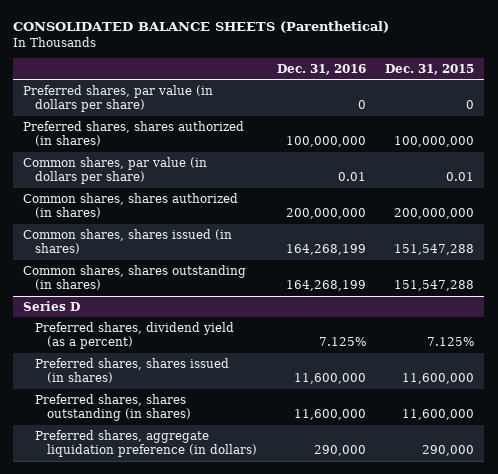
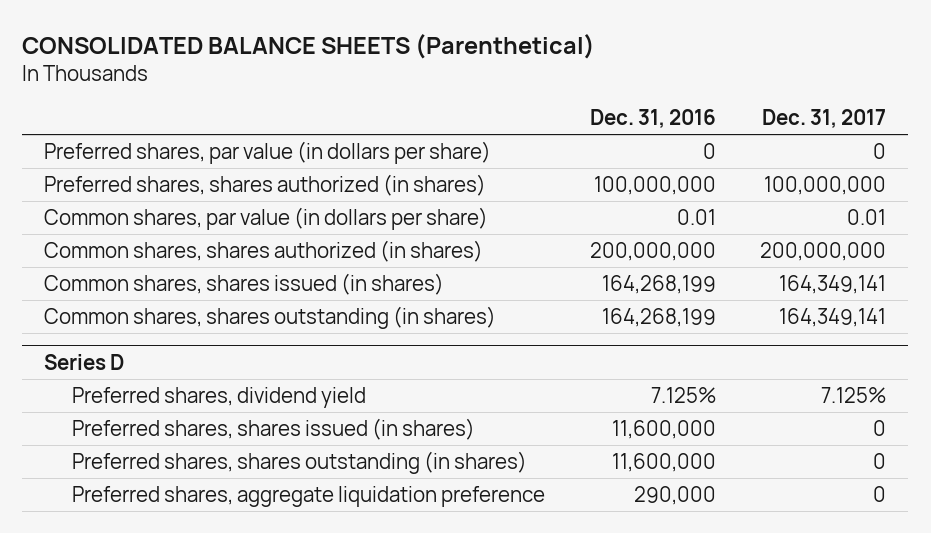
[385,63,475,75] Dec. 31, 2015 -> none
none -> [762,109,887,129] Dec. 31, 2017
[35,321,235,350] Preferred shares, dividend yield (as a percent) -> [72,386,367,408] Preferred shares, dividend yield
[35,429,257,458] Preferred shares, aggregate liquidation preference (in dollars) -> [72,485,546,507] Preferred shares, aggregate liquidation preference

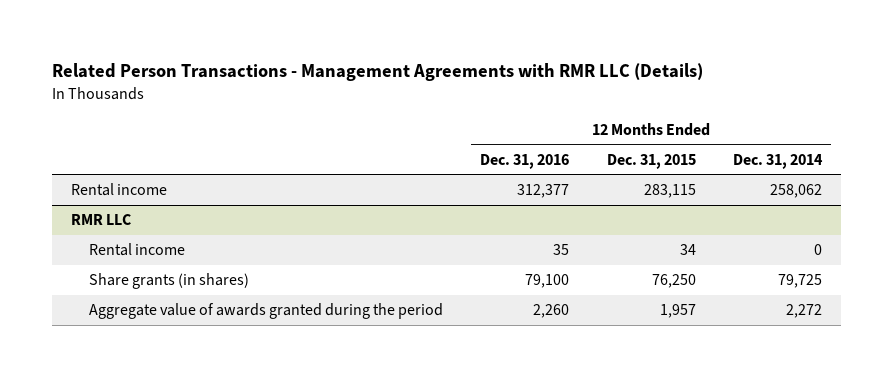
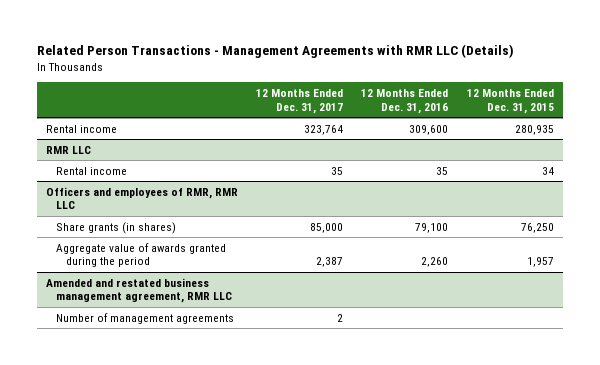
[732,153,823,169] Dec. 31, 2014 -> none
none -> [256,89,344,114] 12 Months Ended Dec. 31, 2017
[517,184,570,199] 312,377 -> [409,124,449,135] 309,600
[643,184,696,199] 283,115 -> [514,124,554,135] 280,935
none -> [46,186,239,210] Officers and employees of RMR, RMR LLC
none -> [46,277,233,304] Amended and restated business management agreement, RMR LLC
none -> [56,312,235,324] Number of management agreements

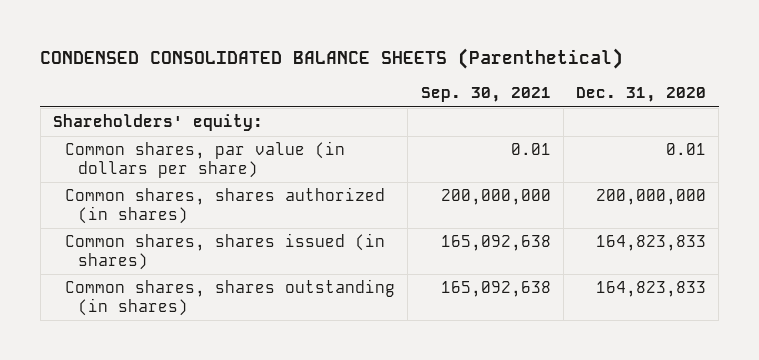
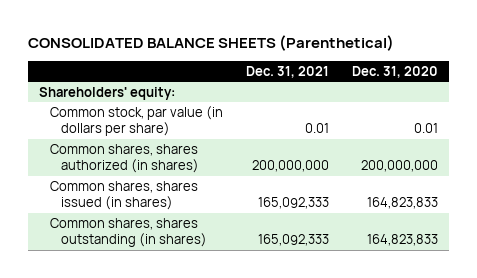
[40,47,624,69] CONDENSED CONSOLIDATED BALANCE SHEETS (Parenthetical) -> [27,35,394,52] CONSOLIDATED BALANCE SHEETS (Parenthetical)
[420,87,551,103] Sep. 30, 2021 -> none
none -> [245,66,329,79] Dec. 31, 2021
[65,141,346,178] Common shares, par value (in dollars per share) -> [49,105,223,137] Common stock, par value (in dollars per share)

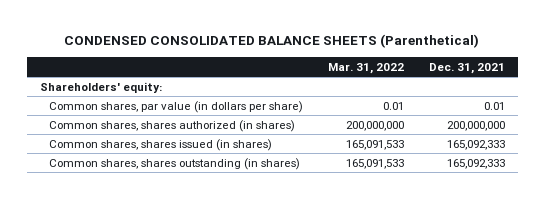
[27,35,394,52] CONSOLIDATED BALANCE SHEETS (Parenthetical) -> [64,34,480,49] CONDENSED CONSOLIDATED BALANCE SHEETS (Parenthetical)
[351,66,438,79] Dec. 31, 2020 -> none
none -> [328,62,405,74] Mar. 31, 2022
[49,105,223,137] Common stock, par value (in dollars per share) -> [49,100,304,113] Common shares, par value (in dollars per share)

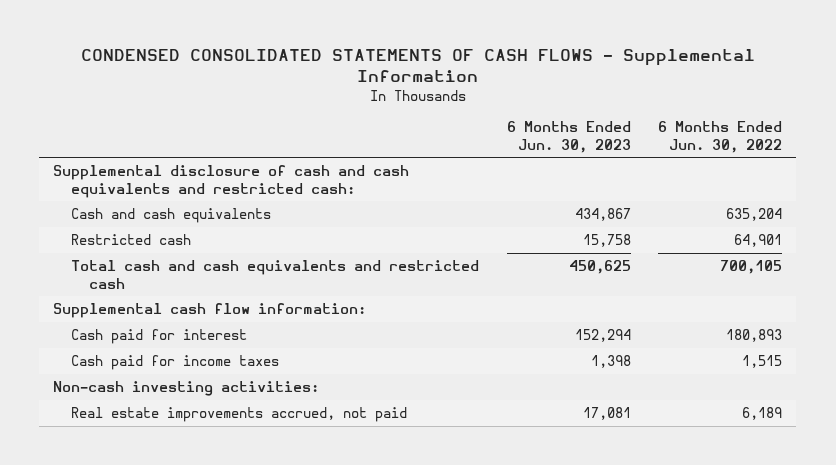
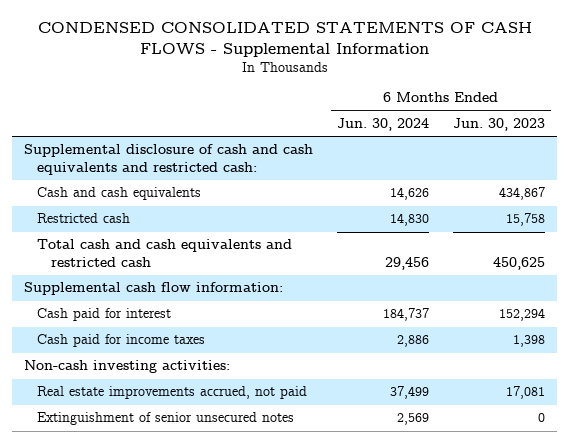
[658,121,783,153] 6 Months Ended Jun. 30, 2022 -> none
none -> [337,117,430,131] Jun. 30, 2024
none -> [37,412,295,426] Extinguishment of senior unsecured notes

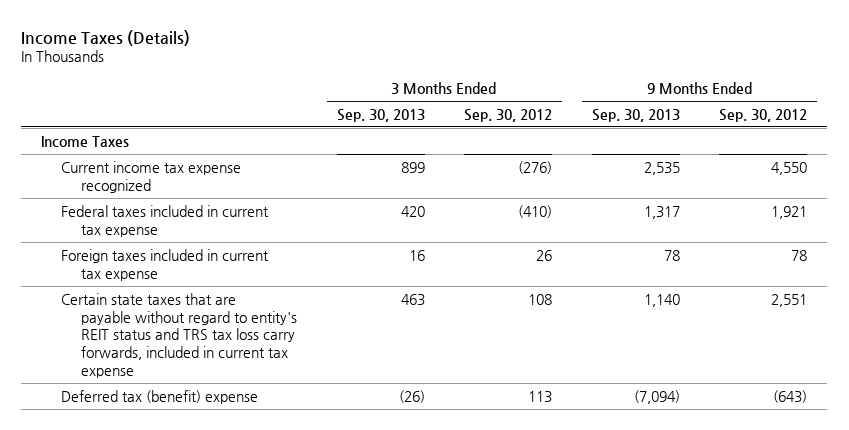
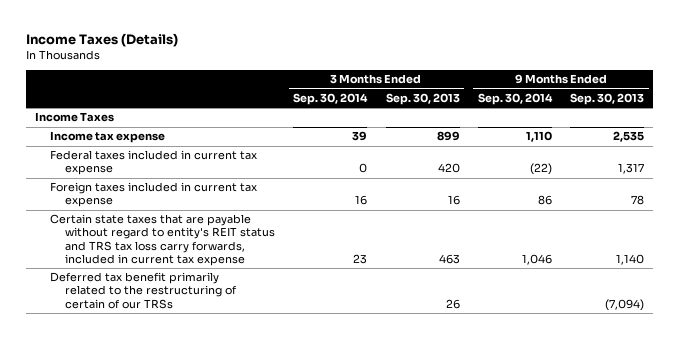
[464,108,553,122] Sep. 30, 2012 -> none
[719,108,808,122] Sep. 30, 2012 -> none
none -> [293,92,369,105] Sep. 30, 2014
none -> [477,92,553,105] Sep. 30, 2014
[60,160,241,193] Current income tax expense recognized -> [50,131,166,144] Income tax expense
[60,389,258,404] Deferred tax (benefit) expense -> [50,272,237,309] Deferred tax benefit primarily related to the restructuring of certain of our TRSs
[398,389,425,403] (26) -> [445,298,460,309] 26

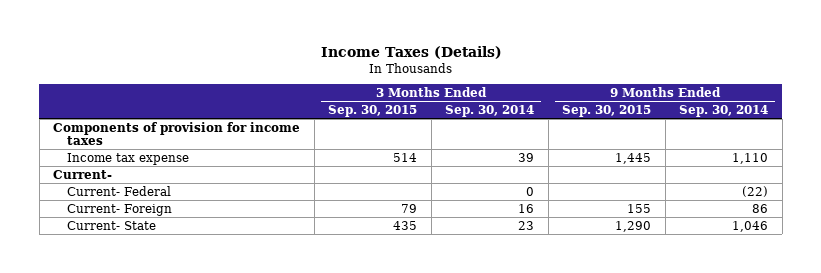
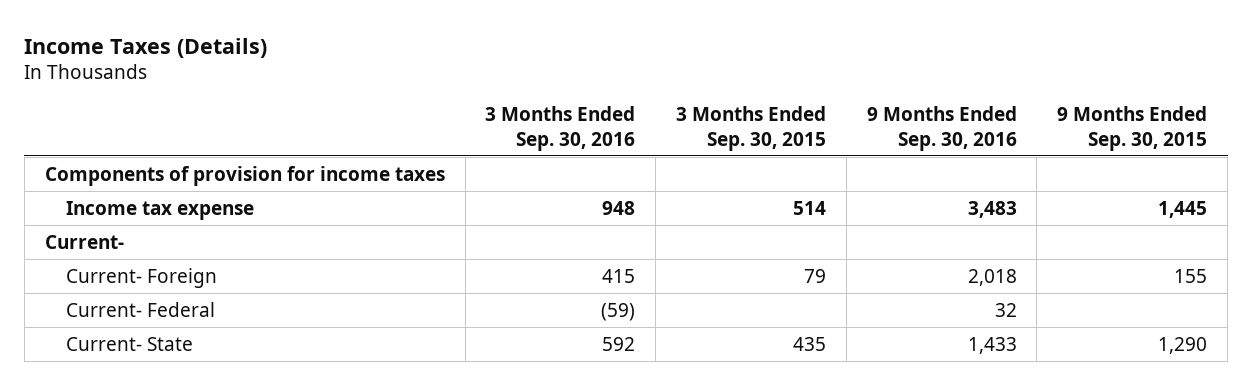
[445,104,535,117] Sep. 30, 2014 -> none
[679,104,769,117] Sep. 30, 2014 -> none
none -> [485,106,636,151] 3 Months Ended Sep. 30, 2016
none -> [866,106,1017,151] 9 Months Ended Sep. 30, 2016
[66,185,171,196] Current- Federal -> [66,301,216,317] Current- Federal

